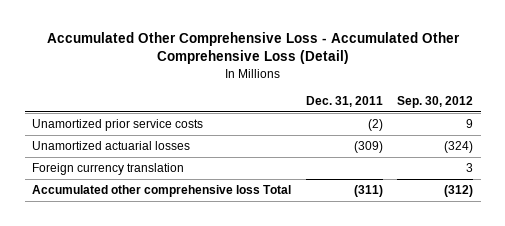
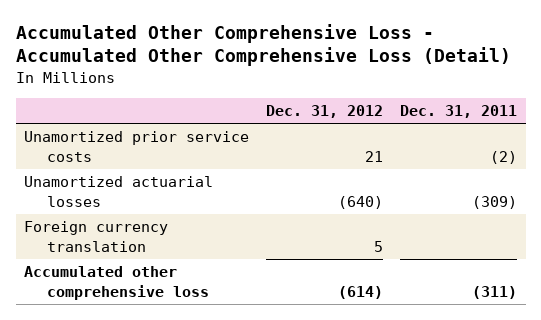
[397,95,474,108] Sep. 30, 2012 -> none
none -> [266,105,384,119] Dec. 31, 2012
[31,185,291,198] Accumulated other comprehensive loss Total -> [24,266,209,300] Accumulated other comprehensive loss

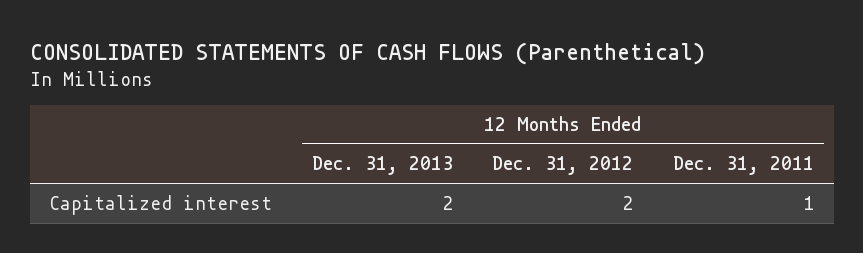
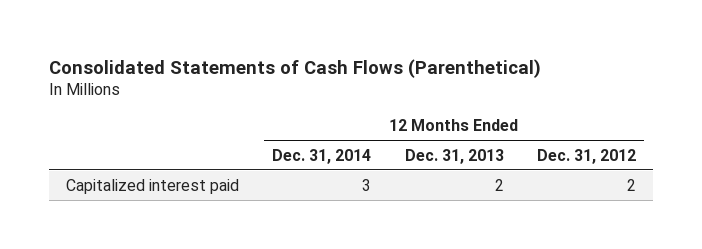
[29,41,705,65] CONSOLIDATED STATEMENTS OF CASH FLOWS (Parenthetical) -> [49,58,542,78] Consolidated Statements of Cash Flows (Parenthetical)
[672,156,814,176] Dec. 31, 2011 -> none
none -> [272,148,372,164] Dec. 31, 2014
[49,195,273,216] Capitalized interest -> [65,179,239,195] Capitalized interest paid

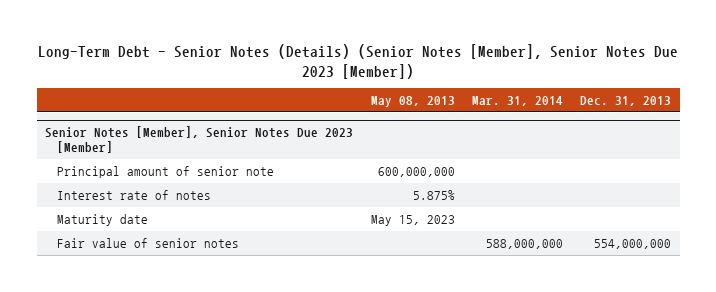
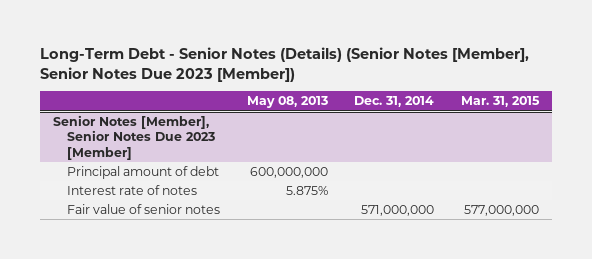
[471,96,563,107] Mar. 31, 2014 -> none
[580,96,672,107] Dec. 31, 2013 -> none
none -> [354,96,435,108] Dec. 31, 2014
none -> [460,96,540,108] Mar. 31, 2015
[57,165,275,178] Principal amount of senior note -> [67,166,220,180] Principal amount of debt
[57,213,149,226] Maturity date -> none

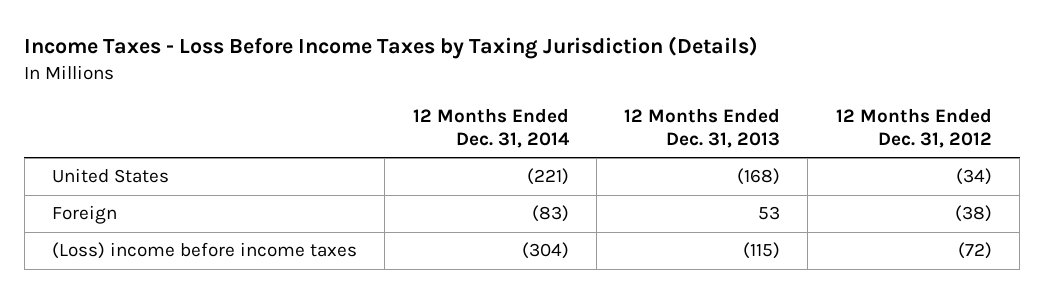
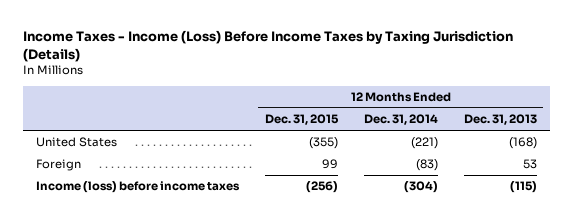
[24,36,759,60] Income Taxes - Loss Before Income Taxes by Taxing Jurisdiction (Details) -> [22,29,513,62] Income Taxes - Income (Loss) Before Income Taxes by Taxing Jurisdiction (Details)
[835,107,992,148] 12 Months Ended Dec. 31, 2012 -> none
none -> [264,114,339,126] Dec. 31, 2015
[51,242,357,260] (Loss) income before income taxes -> [35,181,240,194] Income (loss) before income taxes

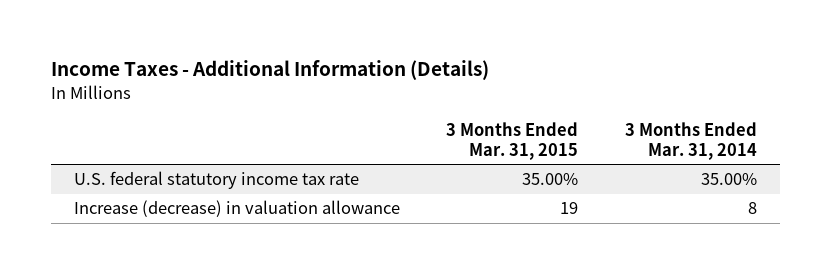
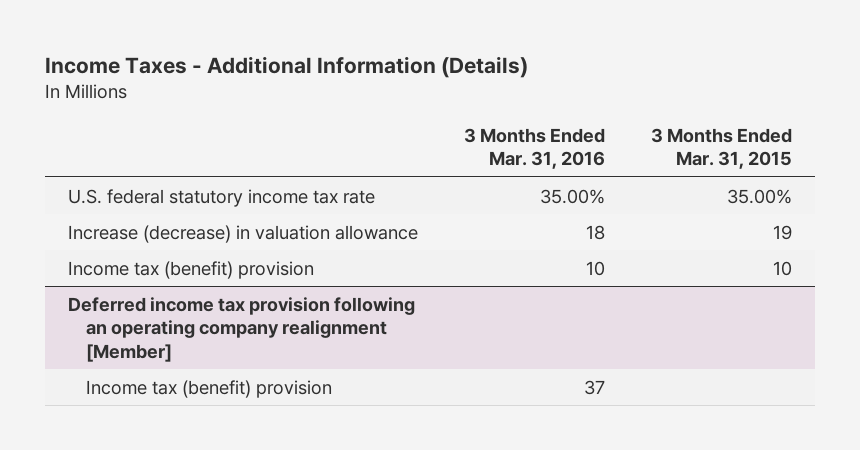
[624,121,757,160] 3 Months Ended Mar. 31, 2014 -> none
none -> [464,127,606,170] 3 Months Ended Mar. 31, 2016
none -> [67,260,314,279] Income tax (benefit) provision
none -> [67,296,415,363] Deferred income tax provision following an operating company realignment [Member]
none -> [85,379,332,398] Income tax (benefit) provision

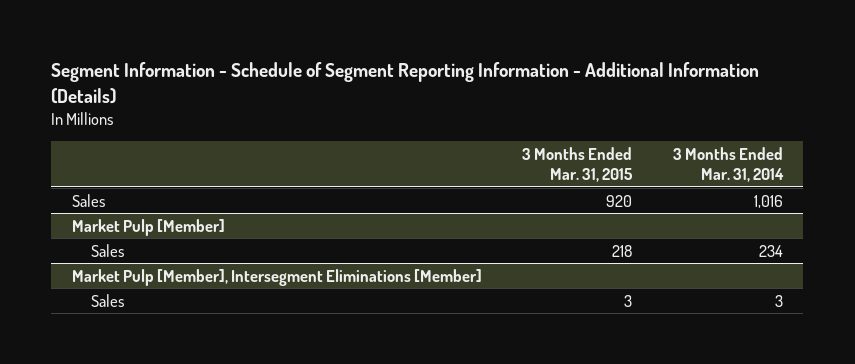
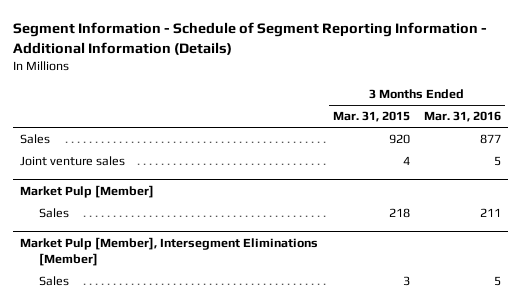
[673,146,785,183] 3 Months Ended Mar. 31, 2014 -> none
none -> [424,111,502,123] Mar. 31, 2016
none -> [20,156,126,167] Joint venture sales

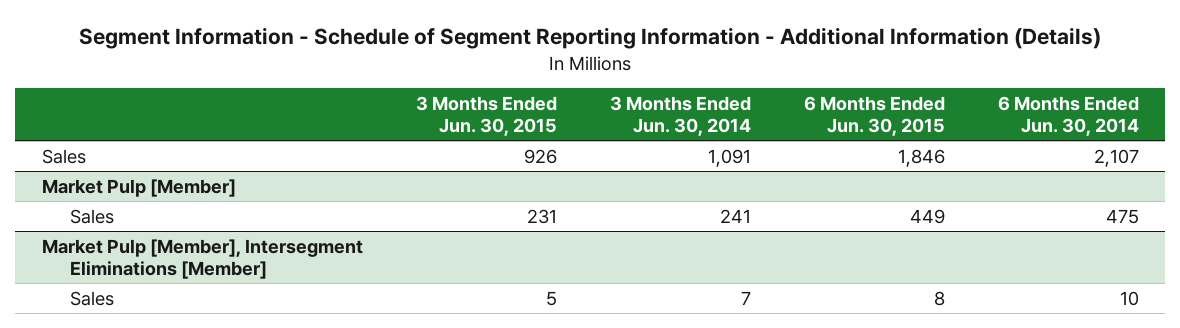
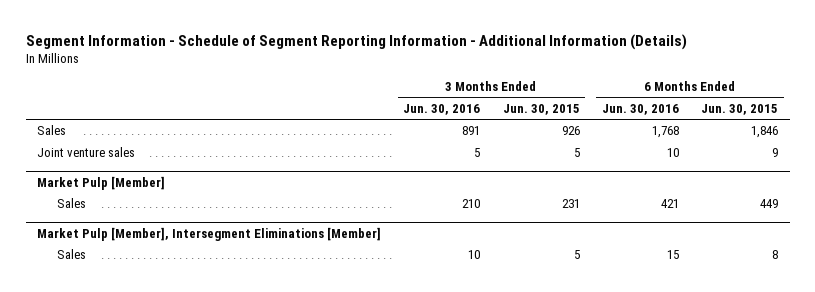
[609,95,751,136] 3 Months Ended Jun. 30, 2014 -> none
[997,95,1139,136] 6 Months Ended Jun. 30, 2014 -> none
none -> [403,103,481,115] Jun. 30, 2016
none -> [602,103,680,115] Jun. 30, 2016
none -> [36,147,135,158] Joint venture sales

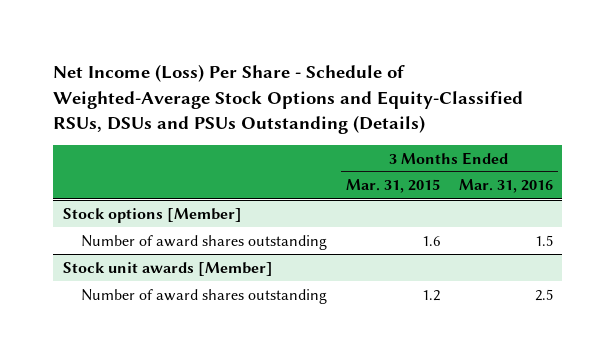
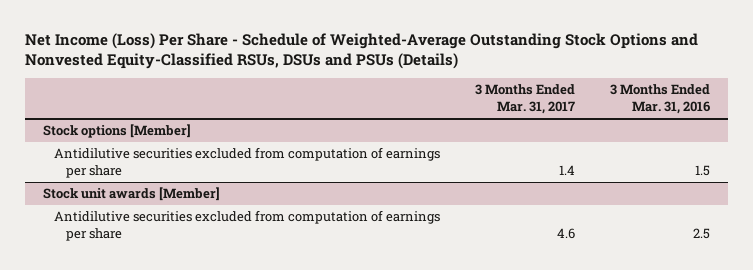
[53,64,524,134] Net Income (Loss) Per Share - Schedule of Weighted-Average Stock Options and Equity-Classified RSUs, DSUs and PSUs Outstanding (Details) -> [25,33,699,70] Net Income (Loss) Per Share - Schedule of Weighted-Average Outstanding Stock Options and Nonvested Equity-Classified RSUs, DSUs and PSUs (Details)
[346,179,441,194] Mar. 31, 2015 -> none
none -> [475,84,576,115] 3 Months Ended Mar. 31, 2017
[81,234,328,250] Number of award shares outstanding -> [54,147,441,178] Antidilutive securities excluded from computation of earnings per share
[81,288,328,304] Number of award shares outstanding -> [54,210,441,241] Antidilutive securities excluded from computation of earnings per share

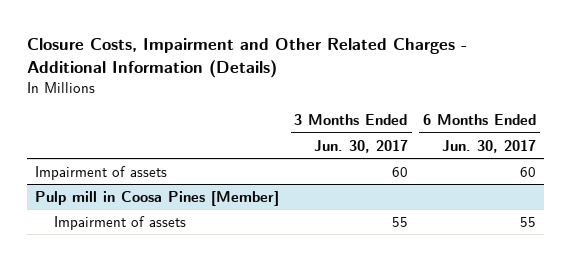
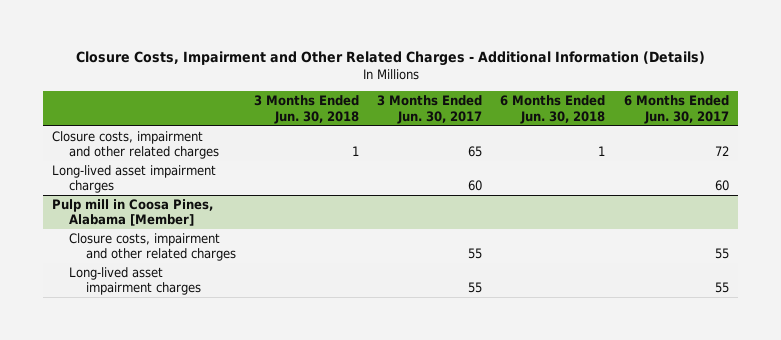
none -> [253,95,359,124] 3 Months Ended Jun. 30, 2018
none -> [500,95,606,124] 6 Months Ended Jun. 30, 2018
none -> [52,131,219,160] Closure costs, impairment and other related charges
[35,165,168,180] Impairment of assets -> [52,165,217,194] Long-lived asset impairment charges
[35,190,280,206] Pulp mill in Coosa Pines [Member] -> [52,199,214,227] Pulp mill in Coosa Pines, Alabama [Member]
none -> [68,233,236,262] Closure costs, impairment and other related charges
[54,215,187,230] Impairment of assets -> [68,267,201,296] Long-lived asset impairment charges

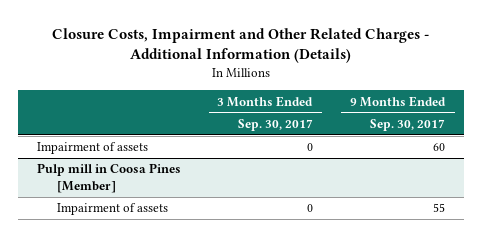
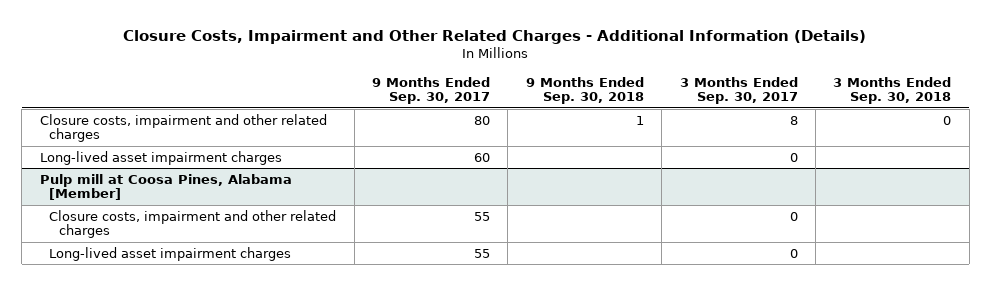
none -> [525,76,644,105] 9 Months Ended Sep. 30, 2018
none -> [833,76,952,105] 3 Months Ended Sep. 30, 2018
none -> [39,113,327,143] Closure costs, impairment and other related charges
[36,142,148,155] Impairment of assets -> [39,150,282,165] Long-lived asset impairment charges
[36,163,181,193] Pulp mill in Coosa Pines [Member] -> [39,173,292,201] Pulp mill at Coosa Pines, Alabama [Member]
none -> [49,209,337,239] Closure costs, impairment and other related charges
[56,203,168,216] Impairment of assets -> [49,246,292,261] Long-lived asset impairment charges

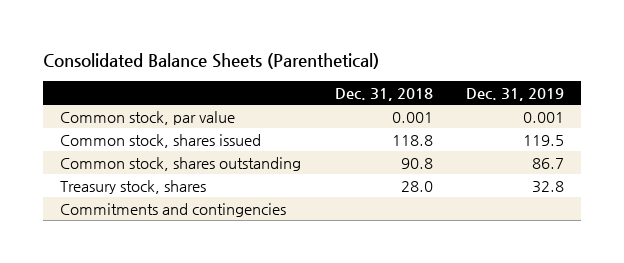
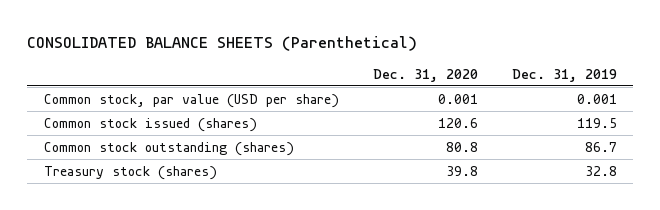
[43,53,380,70] Consolidated Balance Sheets (Parenthetical) -> [26,36,417,52] CONSOLIDATED BALANCE SHEETS (Parenthetical)
[334,87,433,101] Dec. 31, 2018 -> none
none -> [372,68,478,82] Dec. 31, 2020
[59,202,286,217] Commitments and contingencies -> none
[59,110,235,125] Common stock, par value -> [43,93,339,108] Common stock, par value (USD per share)
[59,133,261,148] Common stock, shares issued -> [43,117,257,132] Common stock issued (shares)
[59,156,301,171] Common stock, shares outstanding -> [43,141,294,156] Common stock outstanding (shares)
[59,179,206,194] Treasury stock, shares -> [43,165,217,180] Treasury stock (shares)

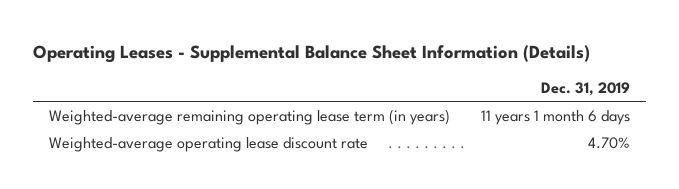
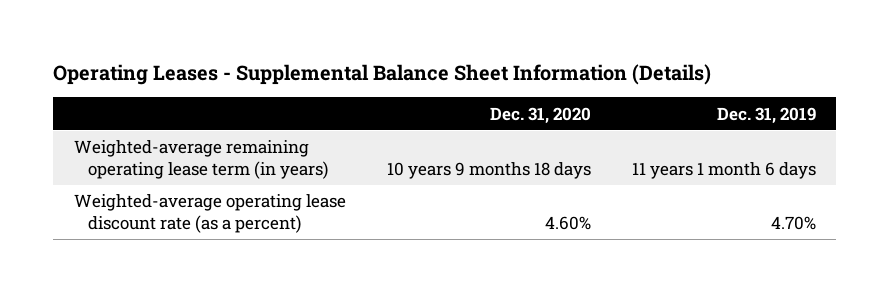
none -> [489,106,591,124] Dec. 31, 2020
[48,136,368,152] Weighted-average operating lease discount rate -> [73,194,346,233] Weighted-average operating lease discount rate (as a percent)

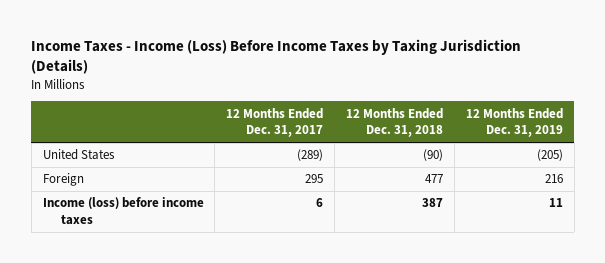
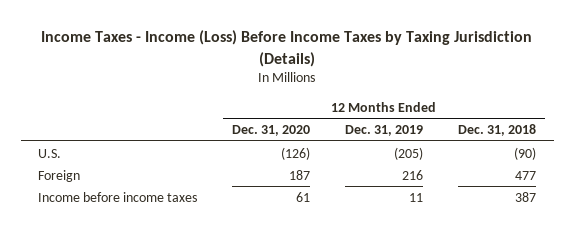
[226,107,324,138] 12 Months Ended Dec. 31, 2017 -> none
none -> [232,125,311,137] Dec. 31, 2020
[42,149,115,161] United States -> [38,148,62,158] U.S.
[42,197,204,225] Income (loss) before income taxes -> [38,191,198,202] Income before income taxes

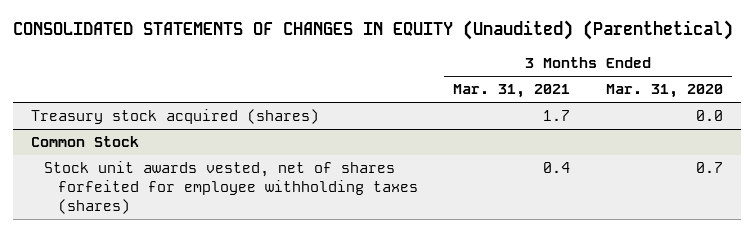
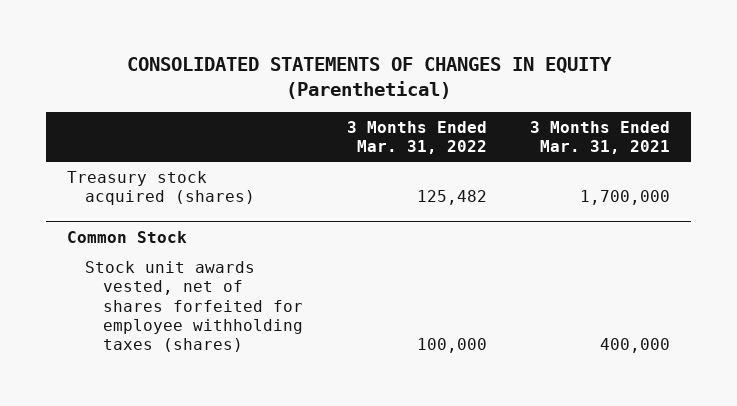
[12,20,733,41] CONSOLIDATED STATEMENTS OF CHANGES IN EQUITY (Unaudited) (Parenthetical) -> [126,56,612,99] CONSOLIDATED STATEMENTS OF CHANGES IN EQUITY (Parenthetical)
[605,84,723,99] Mar. 31, 2020 -> none
none -> [346,120,487,155] 3 Months Ended Mar. 31, 2022
[543,110,571,122] 1.7 -> [579,190,670,206] 1,700,000
[543,162,571,174] 0.4 -> [599,338,670,354] 400,000

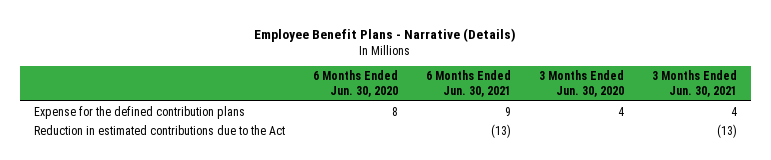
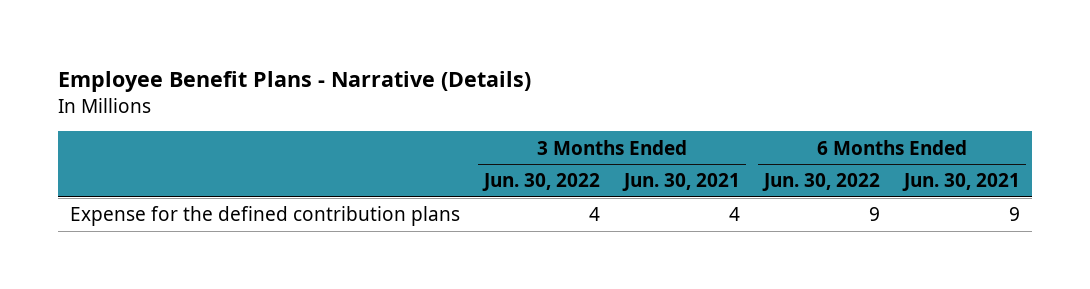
[312,70,398,98] 6 Months Ended Jun. 30, 2020 -> none
[538,70,624,98] 3 Months Ended Jun. 30, 2020 -> none
none -> [482,173,601,192] Jun. 30, 2022
none -> [762,173,881,192] Jun. 30, 2022
[34,124,286,135] Reduction in estimated contributions due to the Act -> none

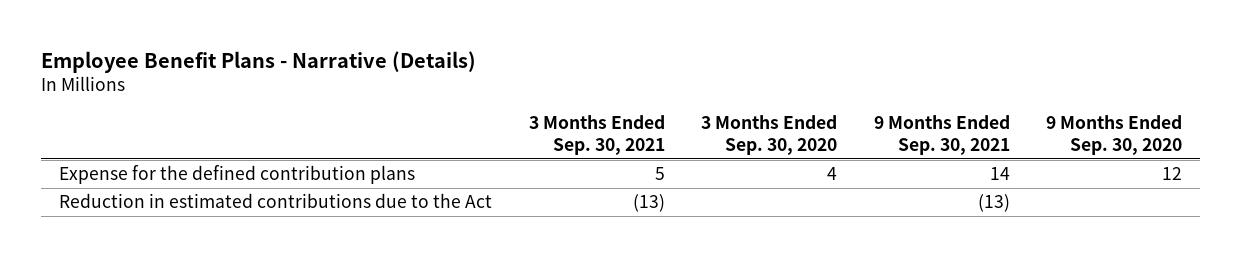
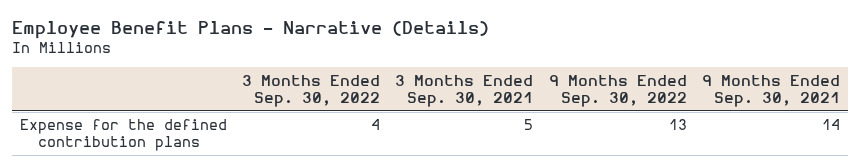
[701,114,838,156] 3 Months Ended Sep. 30, 2020 -> none
[1046,114,1183,156] 9 Months Ended Sep. 30, 2020 -> none
none -> [241,74,380,107] 3 Months Ended Sep. 30, 2022
none -> [548,74,687,107] 9 Months Ended Sep. 30, 2022
[59,193,493,209] Reduction in estimated contributions due to the Act -> none

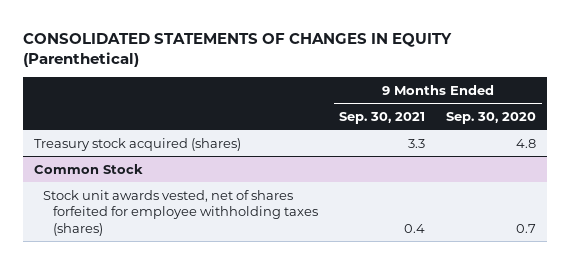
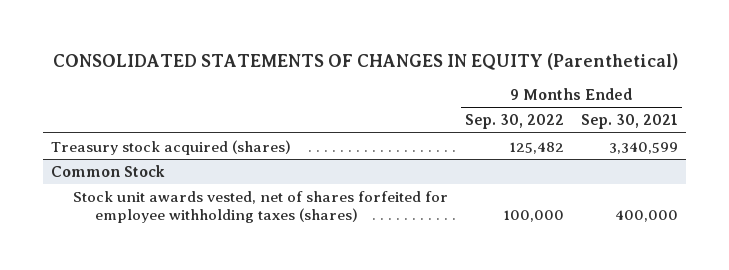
[446,111,537,124] Sep. 30, 2020 -> none
none -> [464,114,564,130] Sep. 30, 2022
[408,138,426,148] 3.3 -> [608,141,678,154] 3,340,599
[404,223,426,233] 0.4 -> [614,210,678,223] 400,000

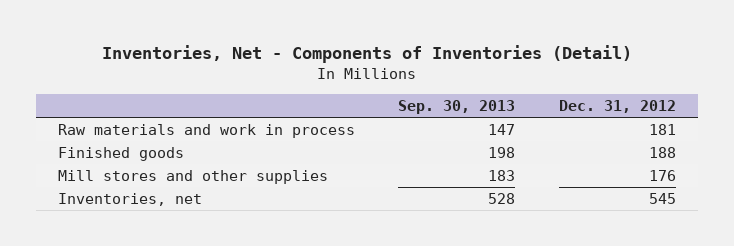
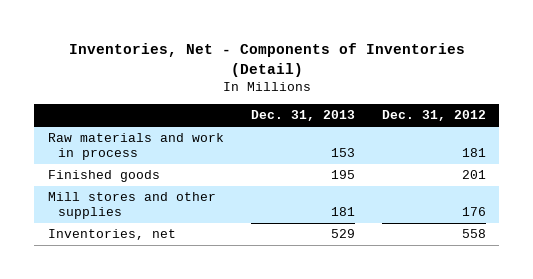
[398,100,516,115] Sep. 30, 2013 -> none
none -> [250,110,355,122] Dec. 31, 2013
[649,147,677,159] 188 -> [461,170,486,180] 201
[649,193,677,205] 545 -> [461,229,486,239] 558

